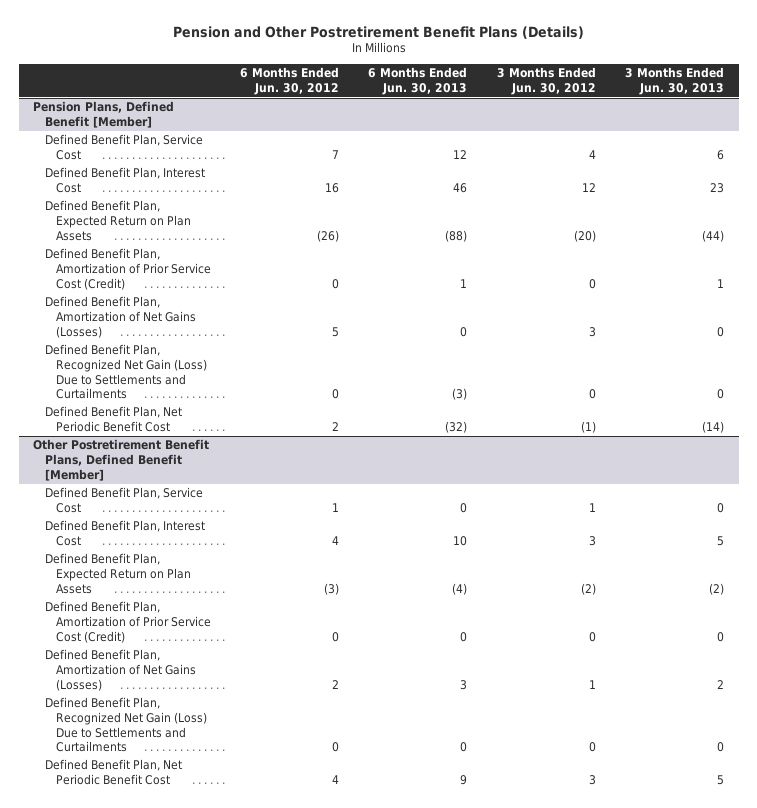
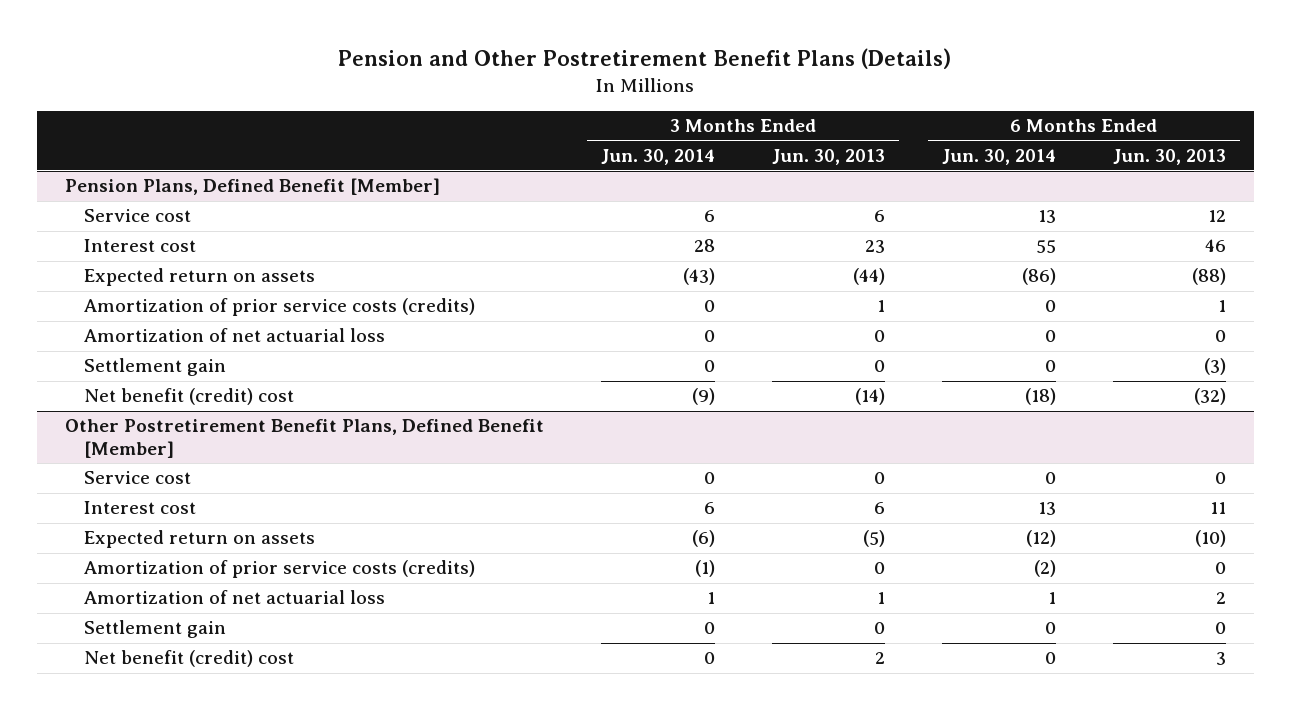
[240,66,340,95] 6 Months Ended Jun. 30, 2012 -> none
[496,66,596,95] 3 Months Ended Jun. 30, 2012 -> none
none -> [601,148,716,165] Jun. 30, 2014
none -> [941,148,1056,165] Jun. 30, 2014
[44,296,196,338] Defined Benefit Plan, Amortization of Net Gains (Losses) -> none
[44,134,203,161] Defined Benefit Plan, Service Cost -> [84,209,192,223] Service cost
[44,167,205,194] Defined Benefit Plan, Interest Cost -> [84,239,197,253] Interest cost
[44,200,191,241] Defined Benefit Plan, Expected Return on Plan Assets -> [84,268,316,287] Expected return on assets
[44,248,211,290] Defined Benefit Plan, Amortization of Prior Service Cost (Credit) -> [84,298,476,317] Amortization of prior service costs (credits)
none -> [84,328,386,343] Amortization of net actuarial loss
[44,344,207,400] Defined Benefit Plan, Recognized Net Gain (Loss) Due to Settlements and Curtailments -> [84,358,227,377] Settlement gain
[44,406,182,433] Defined Benefit Plan, Net Periodic Benefit Cost -> [84,388,295,406] Net benefit (credit) cost
[44,649,196,691] Defined Benefit Plan, Amortization of Net Gains (Losses) -> none
[44,487,203,514] Defined Benefit Plan, Service Cost -> [84,471,192,485] Service cost
[44,520,205,547] Defined Benefit Plan, Interest Cost -> [84,501,197,515] Interest cost
[453,536,468,547] 10 -> [1209,502,1226,515] 11
[717,536,725,547] 5 -> [873,502,885,515] 6
[44,553,191,594] Defined Benefit Plan, Expected Return on Plan Assets -> [84,530,316,549] Expected return on assets
[452,582,468,595] (4) -> [1194,530,1226,548] (10)
[709,582,725,595] (2) -> [862,530,885,548] (5)
[44,601,211,643] Defined Benefit Plan, Amortization of Prior Service Cost (Credit) -> [84,560,476,579] Amortization of prior service costs (credits)
none -> [84,590,386,605] Amortization of net actuarial loss
[44,697,207,753] Defined Benefit Plan, Recognized Net Gain (Loss) Due to Settlements and Curtailments -> [84,620,227,639] Settlement gain
[44,759,182,786] Defined Benefit Plan, Net Periodic Benefit Cost -> [84,650,295,668] Net benefit (credit) cost
[460,775,468,786] 9 -> [1215,652,1226,666] 3
[717,775,725,786] 5 -> [874,652,885,665] 2

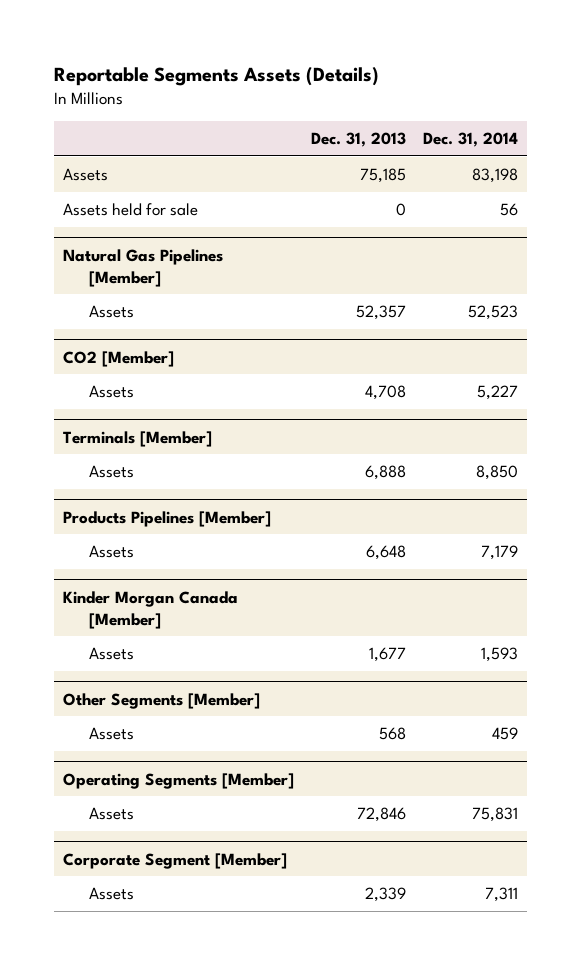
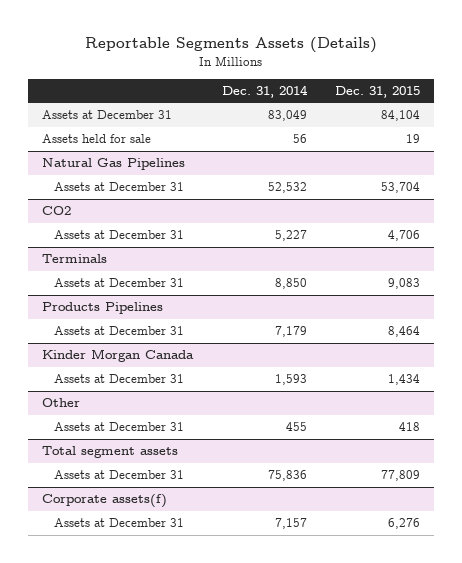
[310,132,406,148] Dec. 31, 2013 -> none
none -> [335,85,421,98] Dec. 31, 2015
[62,167,108,181] Assets -> [42,110,173,120] Assets at December 31
[472,167,519,183] 83,198 -> [267,110,307,122] 83,049
[62,248,223,287] Natural Gas Pipelines [Member] -> [42,158,186,171] Natural Gas Pipelines
[89,304,135,318] Assets -> [54,182,185,192] Assets at December 31
[468,304,519,320] 52,523 -> [267,182,307,194] 52,532
[62,350,174,367] CO2 [Member] -> [42,206,72,216] CO2
[89,384,135,398] Assets -> [54,230,185,240] Assets at December 31
[62,430,212,447] Terminals [Member] -> [42,254,108,264] Terminals
[89,464,135,478] Assets -> [54,278,185,288] Assets at December 31
[62,510,271,527] Products Pipelines [Member] -> [42,302,164,315] Products Pipelines
[89,544,135,558] Assets -> [54,326,185,336] Assets at December 31
[62,590,238,629] Kinder Morgan Canada [Member] -> [42,349,195,363] Kinder Morgan Canada
[89,646,135,660] Assets -> [54,374,185,384] Assets at December 31
[62,692,260,709] Other Segments [Member] -> [42,398,81,408] Other
[89,726,135,740] Assets -> [54,422,185,432] Assets at December 31
[492,726,519,740] 459 -> [285,422,307,432] 455
[62,772,294,789] Operating Segments [Member] -> [42,446,179,459] Total segment assets
[89,806,135,820] Assets -> [54,470,185,480] Assets at December 31
[472,806,519,822] 75,831 -> [267,470,307,482] 75,836
[62,852,287,869] Corporate Segment [Member] -> [42,494,168,509] Corporate assets(f)
[89,886,135,900] Assets -> [54,518,185,528] Assets at December 31
[485,886,519,902] 7,311 -> [274,518,307,530] 7,157

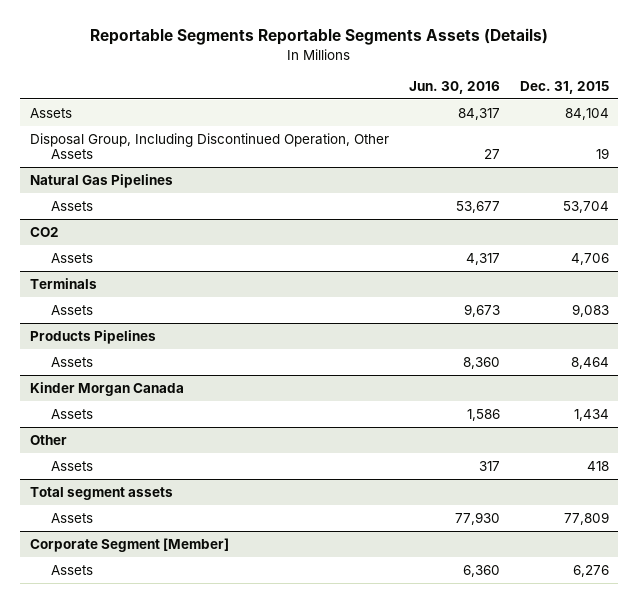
[85,37,378,54] Reportable Segments Assets (Details) -> [90,28,549,46] Reportable Segments Reportable Segments Assets (Details)
[221,84,308,98] Dec. 31, 2014 -> none
none -> [408,80,500,94] Jun. 30, 2016
[42,134,152,144] Assets held for sale -> none
[42,110,173,120] Assets at December 31 -> [30,107,73,118] Assets
none -> [30,132,390,160] Disposal Group, Including Discontinued Operation, Other Assets
[54,182,185,192] Assets at December 31 -> [51,200,94,211] Assets
[54,230,185,240] Assets at December 31 -> [51,252,94,263] Assets
[54,278,185,288] Assets at December 31 -> [51,304,94,315] Assets
[54,326,185,336] Assets at December 31 -> [51,356,94,367] Assets
[54,374,185,384] Assets at December 31 -> [51,408,94,419] Assets
[54,422,185,432] Assets at December 31 -> [51,460,94,471] Assets
[54,470,185,480] Assets at December 31 -> [51,512,94,523] Assets
[42,494,168,509] Corporate assets(f) -> [30,537,230,552] Corporate Segment [Member]
[54,518,185,528] Assets at December 31 -> [51,564,94,575] Assets

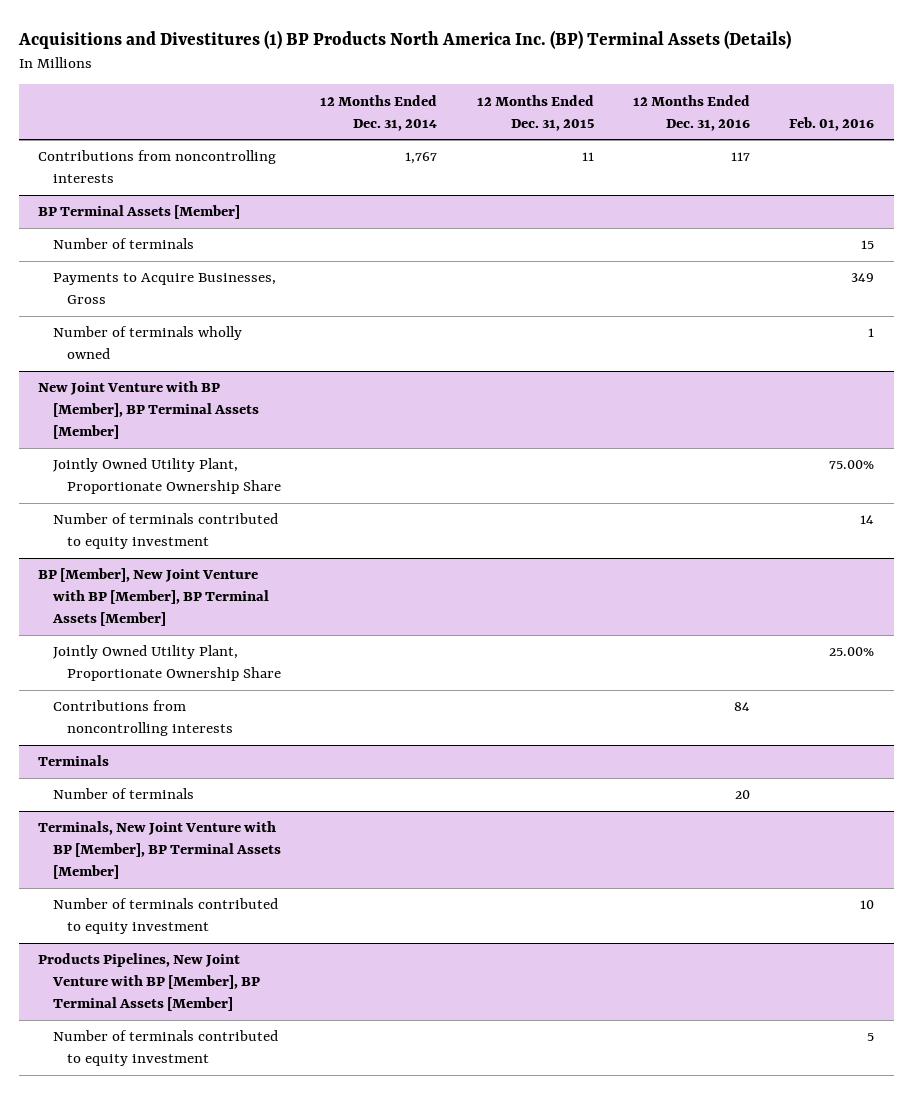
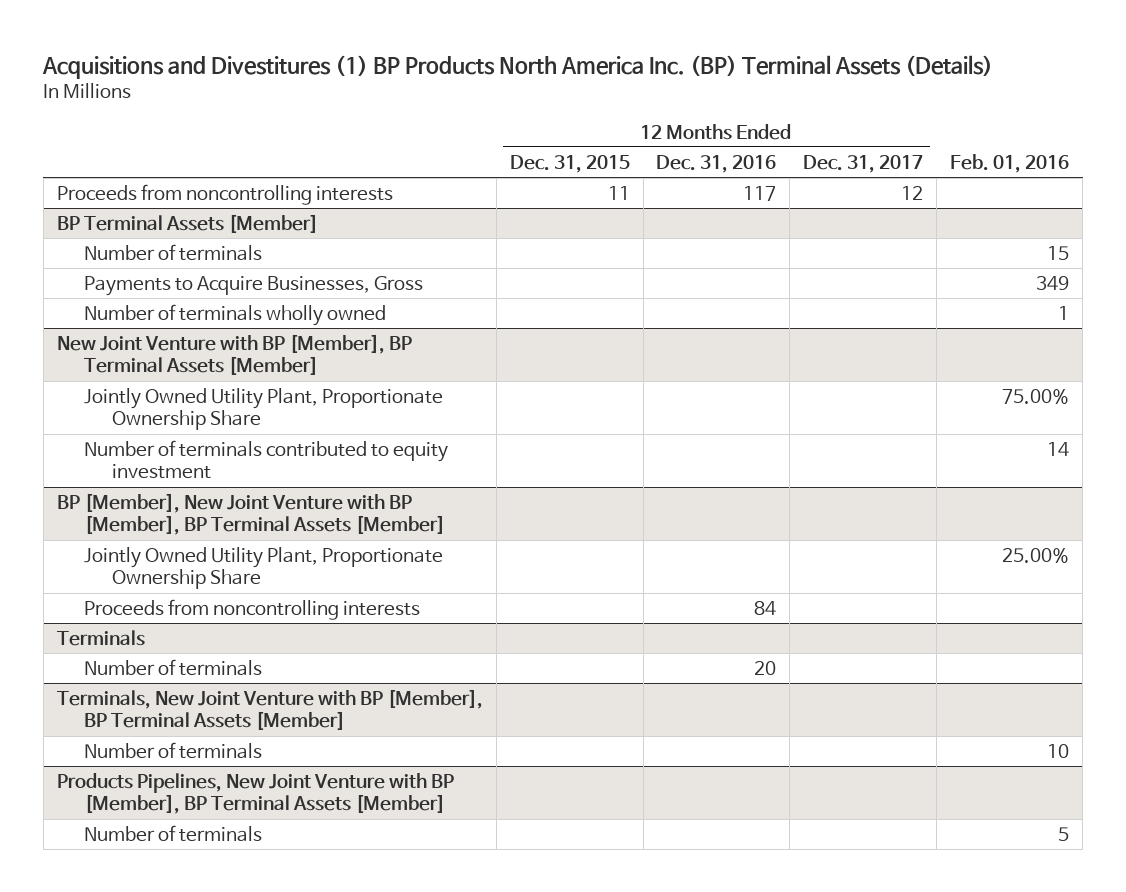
[320,94,438,131] 12 Months Ended Dec. 31, 2014 -> none
none -> [803,154,924,173] Dec. 31, 2017
[38,150,277,184] Contributions from noncontrolling interests -> [56,183,393,205] Proceeds from noncontrolling interests
[52,700,233,737] Contributions from noncontrolling interests -> [84,598,421,620] Proceeds from noncontrolling interests
[52,898,278,935] Number of terminals contributed to equity investment -> none
none -> [84,741,263,759] Number of terminals
[52,1030,278,1067] Number of terminals contributed to equity investment -> none
none -> [84,824,263,842] Number of terminals

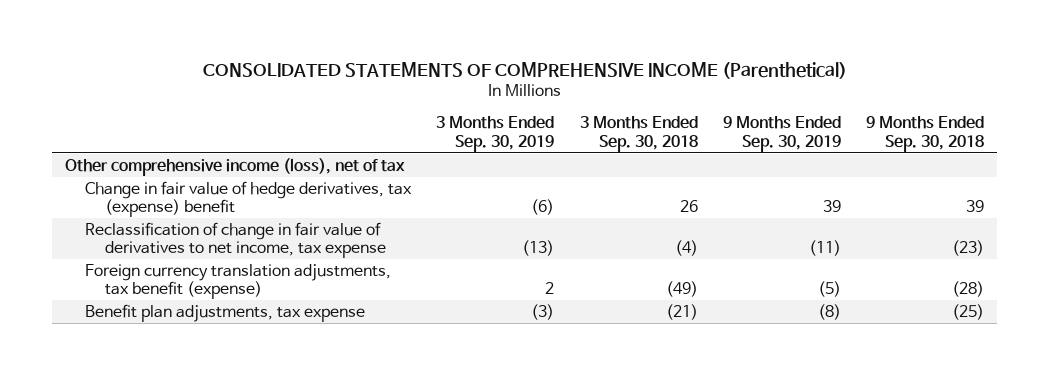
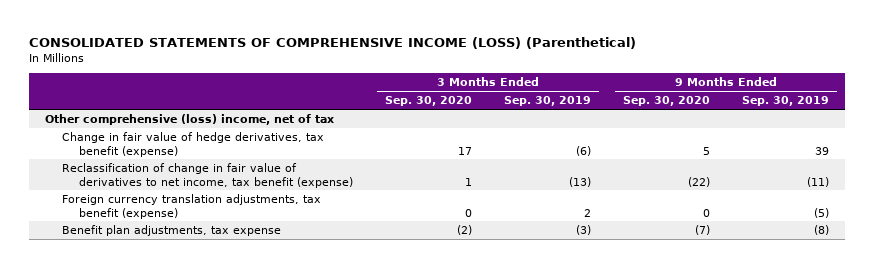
[202,61,847,79] CONSOLIDATED STATEMENTS OF COMPREHENSIVE INCOME (Parenthetical) -> [29,36,637,49] CONSOLIDATED STATEMENTS OF COMPREHENSIVE INCOME (LOSS) (Parenthetical)
[579,116,698,152] 3 Months Ended Sep. 30, 2018 -> none
[866,116,985,152] 9 Months Ended Sep. 30, 2018 -> none
none -> [384,96,472,107] Sep. 30, 2020
none -> [622,96,710,107] Sep. 30, 2020
[64,157,405,176] Other comprehensive income (loss), net of tax -> [45,114,335,126] Other comprehensive (loss) income, net of tax
[84,180,412,218] Change in fair value of hedge derivatives, tax (expense) benefit -> [62,132,325,157] Change in fair value of hedge derivatives, tax benefit (expense)
[84,221,386,259] Reclassification of change in fair value of derivatives to net income, tax expense -> [62,163,353,188] Reclassification of change in fair value of derivatives to net income, tax benefit (expense)

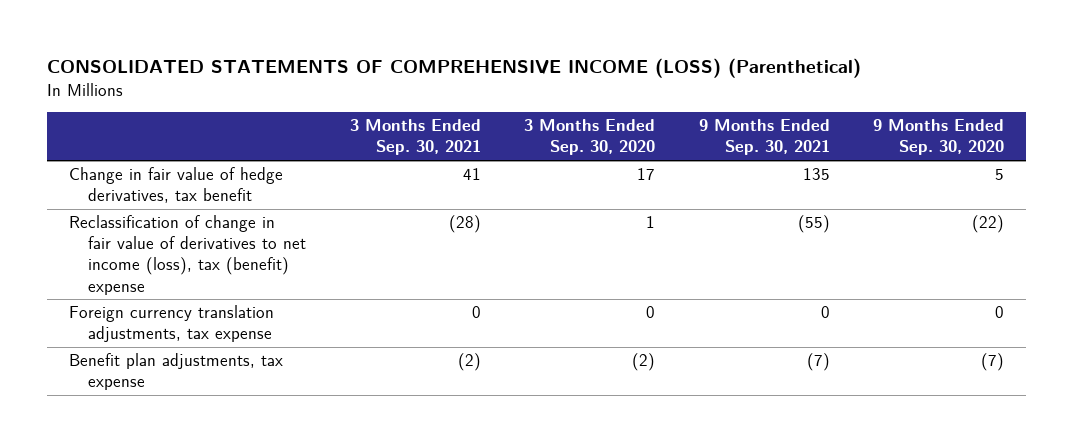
[503,96,591,107] Sep. 30, 2019 -> none
[741,96,829,107] Sep. 30, 2019 -> none
none -> [349,119,481,156] 3 Months Ended Sep. 30, 2021
none -> [698,119,830,156] 9 Months Ended Sep. 30, 2021
[45,114,335,126] Other comprehensive (loss) income, net of tax -> none
[62,132,325,157] Change in fair value of hedge derivatives, tax benefit (expense) -> [69,167,284,204] Change in fair value of hedge derivatives, tax benefit
[62,163,353,188] Reclassification of change in fair value of derivatives to net income, tax benefit (expense) -> [69,215,307,295] Reclassification of change in fair value of derivatives to net income (loss), tax (benefit) expense
[62,194,322,219] Foreign currency translation adjustments, tax benefit (expense) -> [69,305,275,343] Foreign currency translation adjustments, tax expense

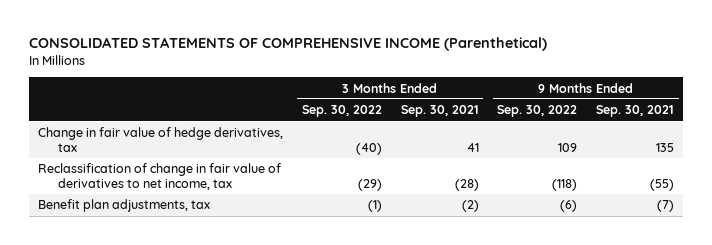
[47,58,862,79] CONSOLIDATED STATEMENTS OF COMPREHENSIVE INCOME (LOSS) (Parenthetical) -> [28,37,547,52] CONSOLIDATED STATEMENTS OF COMPREHENSIVE INCOME (Parenthetical)
[524,119,656,156] 3 Months Ended Sep. 30, 2020 -> none
[873,119,1005,156] 9 Months Ended Sep. 30, 2020 -> none
none -> [301,105,382,118] Sep. 30, 2022
none -> [497,105,578,118] Sep. 30, 2022
[69,305,275,343] Foreign currency translation adjustments, tax expense -> none
[69,167,284,204] Change in fair value of hedge derivatives, tax benefit -> [38,127,284,152] Change in fair value of hedge derivatives, tax
[69,215,307,295] Reclassification of change in fair value of derivatives to net income (loss), tax (benefit) expense -> [38,163,282,190] Reclassification of change in fair value of derivatives to net income, tax
[69,353,284,391] Benefit plan adjustments, tax expense -> [38,199,211,213] Benefit plan adjustments, tax

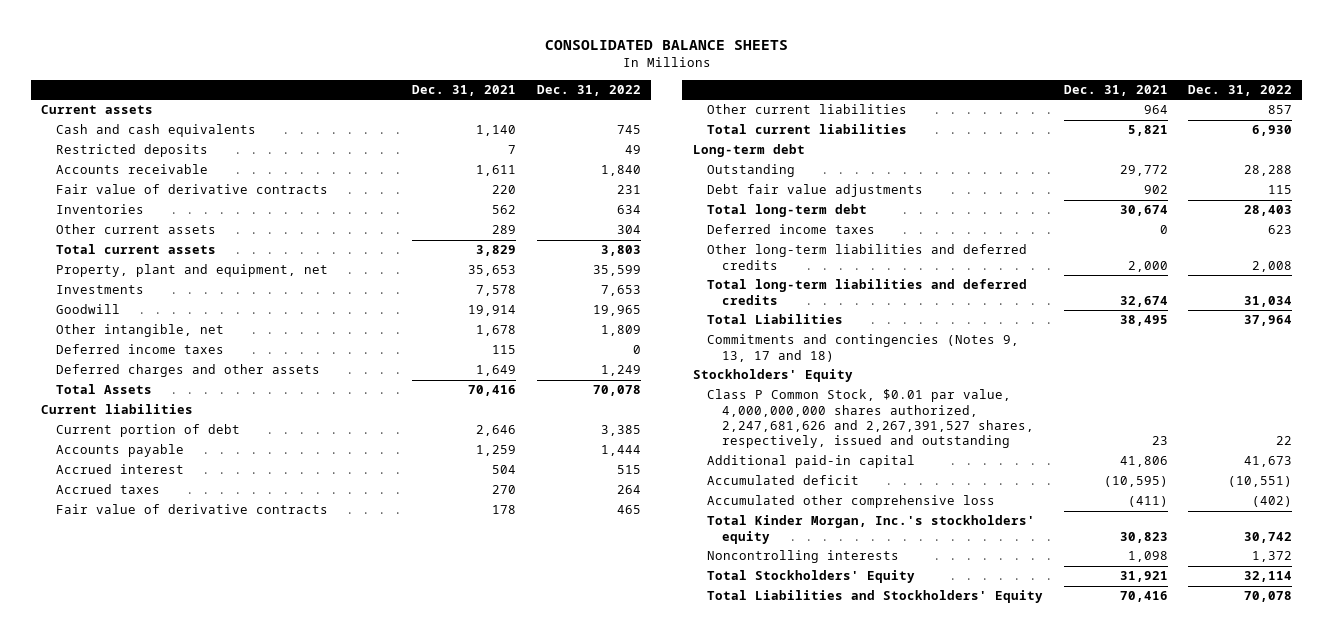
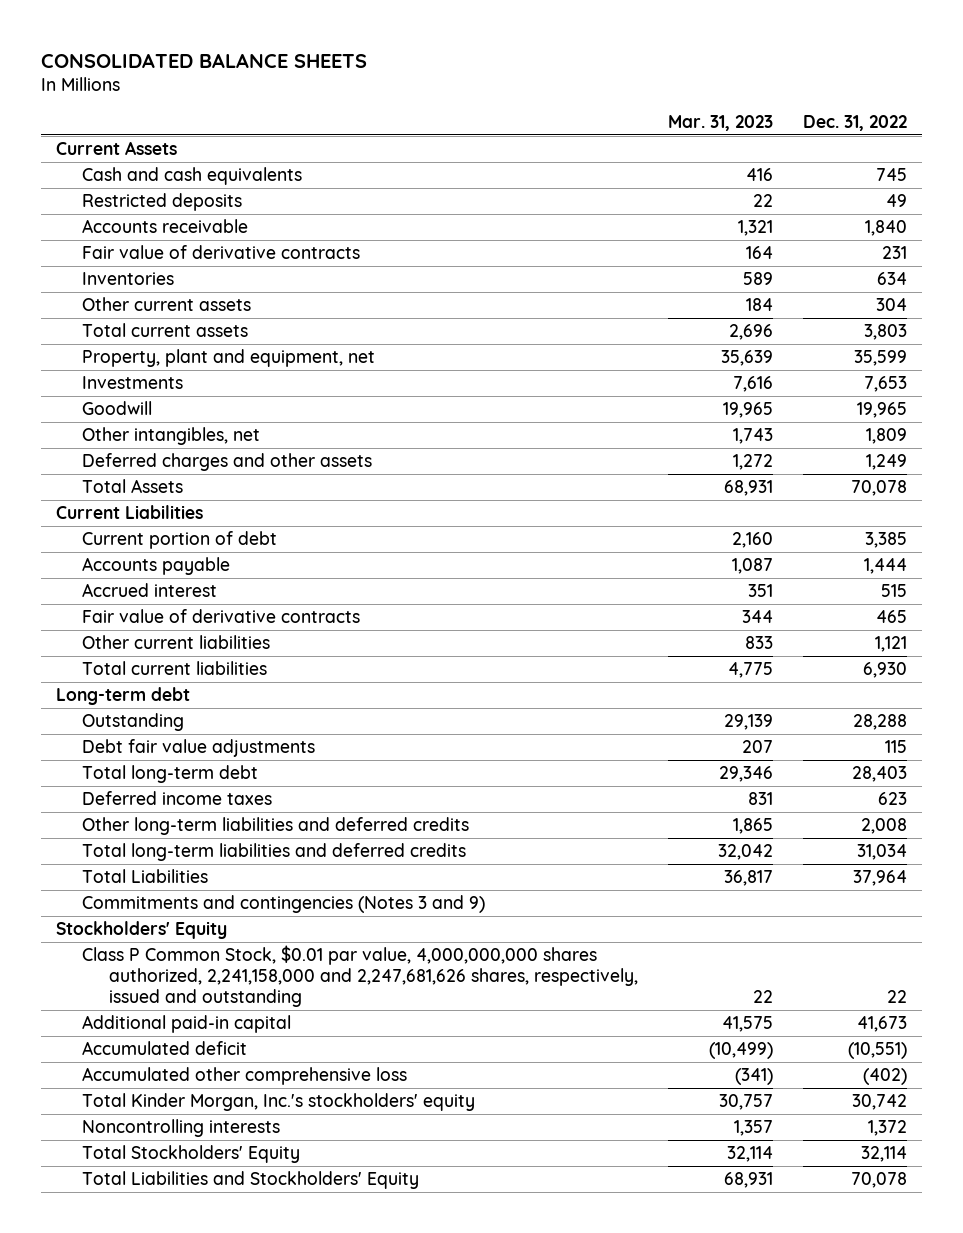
[412,85,517,97] Dec. 31, 2021 -> none
none -> [668,114,774,131] Mar. 31, 2023
[41,105,154,115] Current assets -> [55,141,177,156] Current Assets
[55,344,224,355] Deferred income taxes -> none
[55,324,224,338] Other intangible, net -> [82,427,261,446] Other intangibles, net
[41,404,194,415] Current liabilities -> [55,505,203,520] Current Liabilities
[55,484,160,495] Accrued taxes -> none
[1268,105,1293,115] 857 -> [875,636,908,653] 1,121
[707,334,1020,362] Commitments and contingencies (Notes 9, 13, 17 and 18) -> [82,895,486,914] Commitments and contingencies (Notes 3 and 9)
[707,389,1034,449] Class P Common Stock, $0.01 par value, 4,000,000,000 shares authorized, 2,247,681,626 and 2,267,391,527 shares, respectively, issued and outstanding -> [82,945,639,1008] Class P Common Stock, $0.01 par value, 4,000,000,000 shares authorized, 2,241,158,000 and 2,247,681,626 shares, respectively, issued and outstanding

